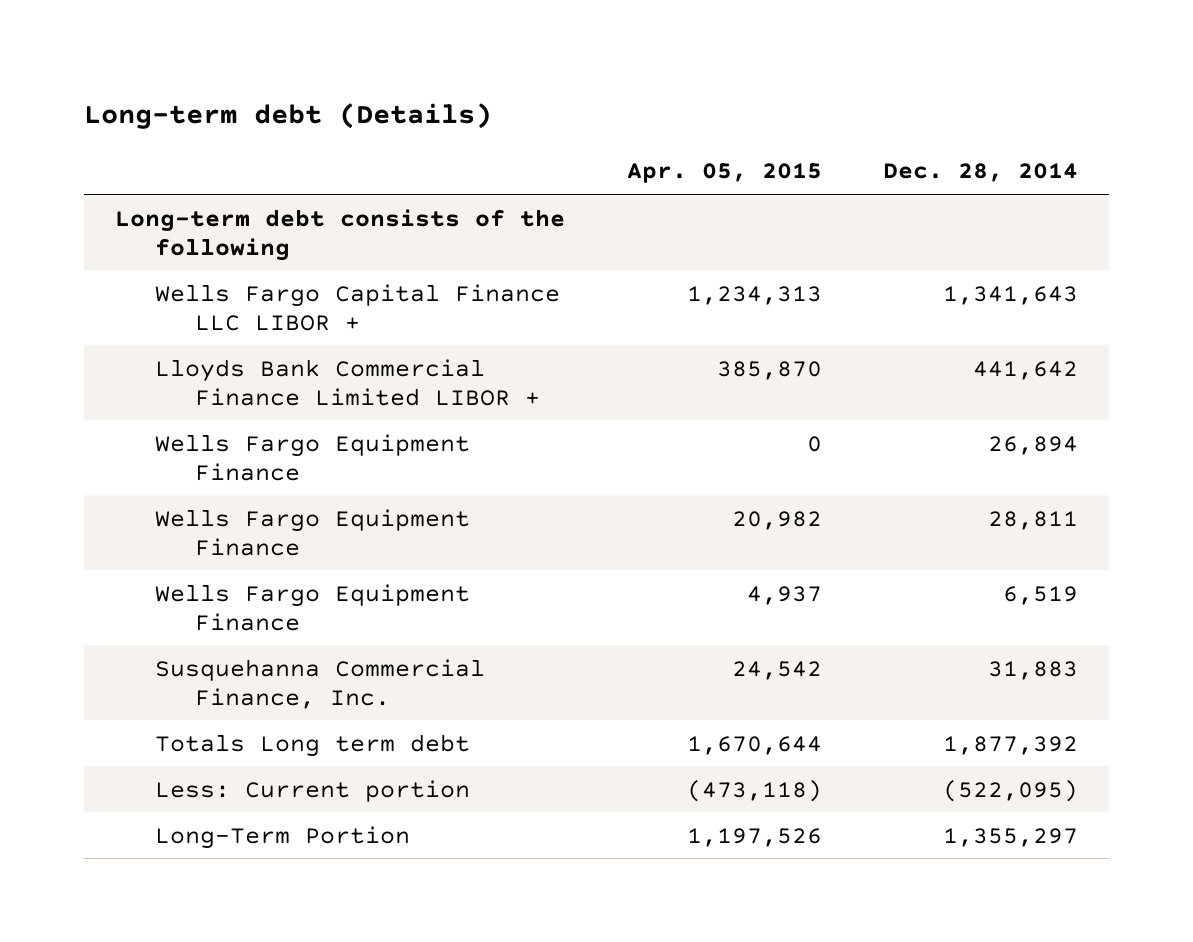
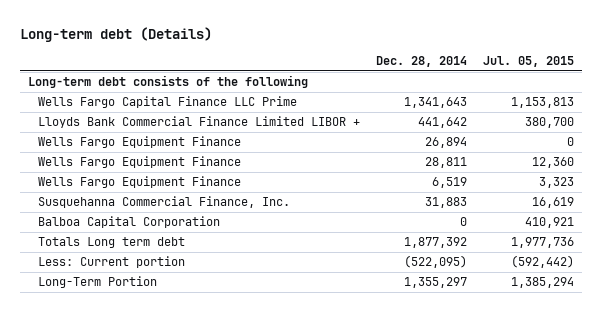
[626,163,822,184] Apr. 05, 2015 -> none
none -> [482,56,574,68] Jul. 05, 2015
[154,283,560,331] Wells Fargo Capital Finance LLC LIBOR + -> [38,96,298,109] Wells Fargo Capital Finance LLC Prime
none -> [38,216,221,229] Balboa Capital Corporation

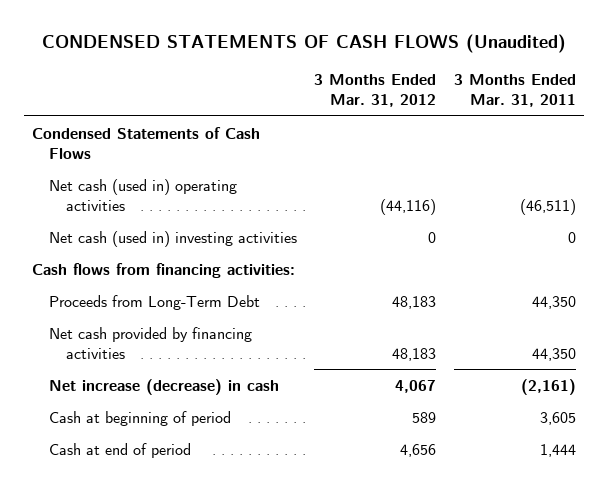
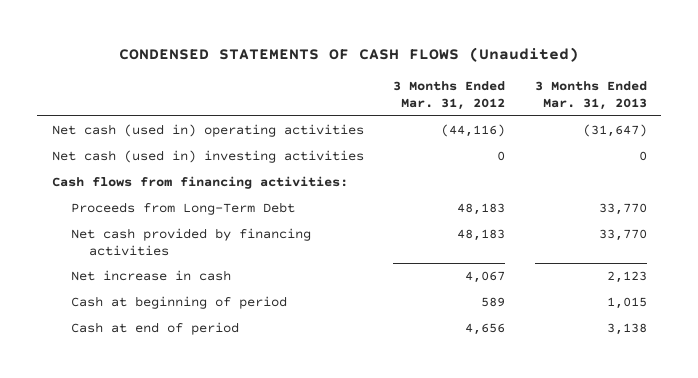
[453,73,576,107] 3 Months Ended Mar. 31, 2011 -> none
none -> [534,81,647,110] 3 Months Ended Mar. 31, 2013
[32,126,261,159] Condensed Statements of Cash Flows -> none
[49,378,280,395] Net increase (decrease) in cash -> [70,269,231,281] Net increase in cash

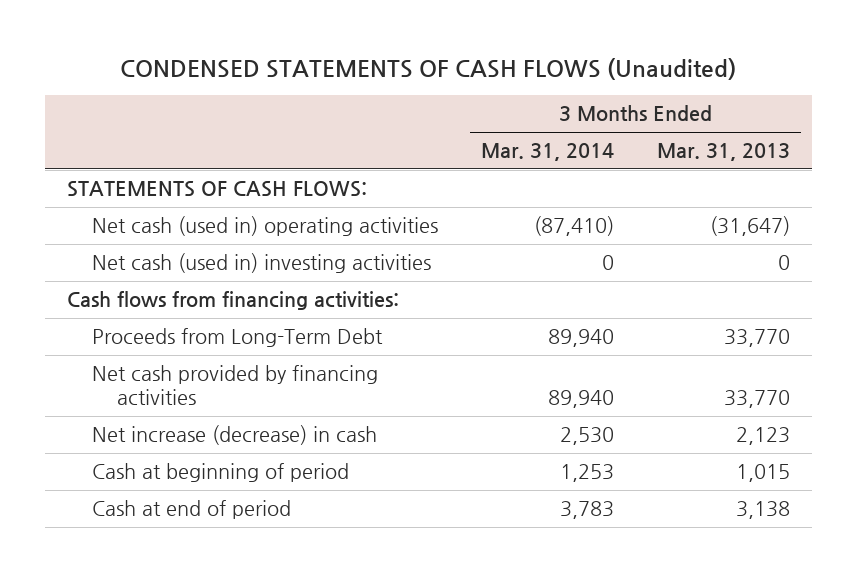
[393,81,506,110] 3 Months Ended Mar. 31, 2012 -> none
none -> [481,143,615,162] Mar. 31, 2014
none -> [66,181,367,198] STATEMENTS OF CASH FLOWS:
[70,269,231,281] Net increase in cash -> [91,425,377,446] Net increase (decrease) in cash

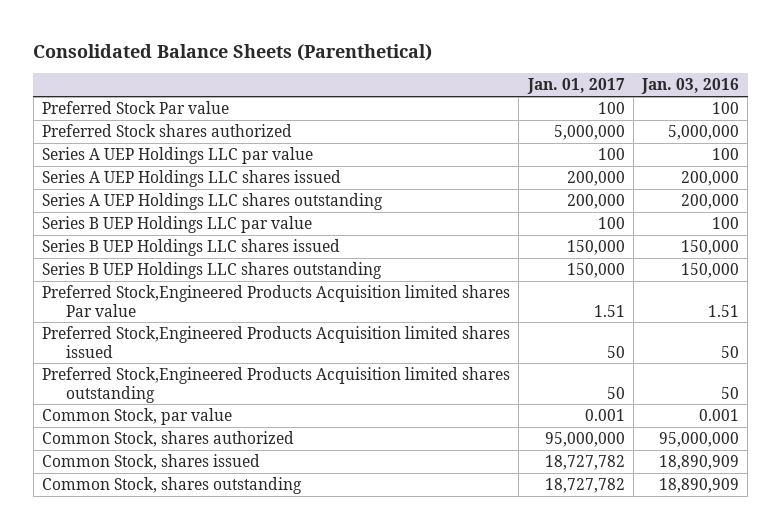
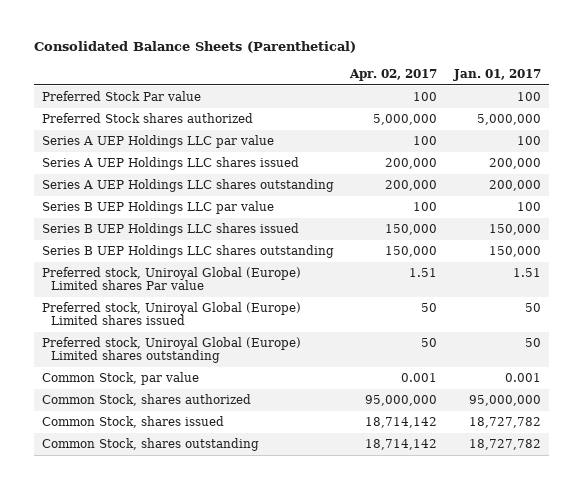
[641,78,740,95] Jan. 03, 2016 -> none
none -> [349,68,438,81] Apr. 02, 2017
[41,285,510,317] Preferred Stock,Engineered Products Acquisition limited shares Par value -> [41,266,301,291] Preferred stock, Uniroyal Global (Europe) Limited shares Par value
[41,326,510,358] Preferred Stock,Engineered Products Acquisition limited shares issued -> [41,301,301,326] Preferred stock, Uniroyal Global (Europe) Limited shares issued
[41,367,510,403] Preferred Stock,Engineered Products Acquisition limited shares outstanding -> [41,336,301,364] Preferred stock, Uniroyal Global (Europe) Limited shares outstanding

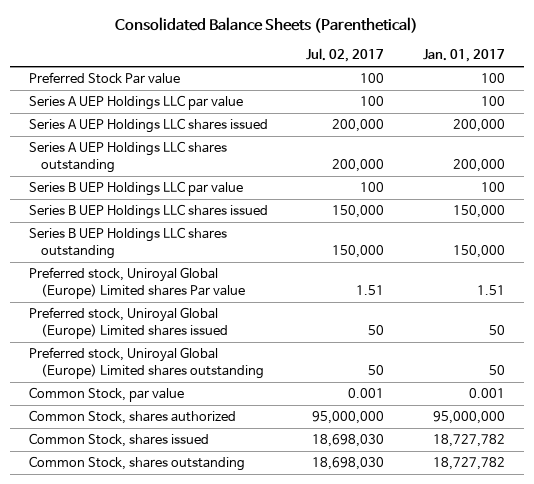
[349,68,438,81] Apr. 02, 2017 -> none
none -> [306,48,385,63] Jul. 02, 2017
[41,112,253,123] Preferred Stock shares authorized -> none

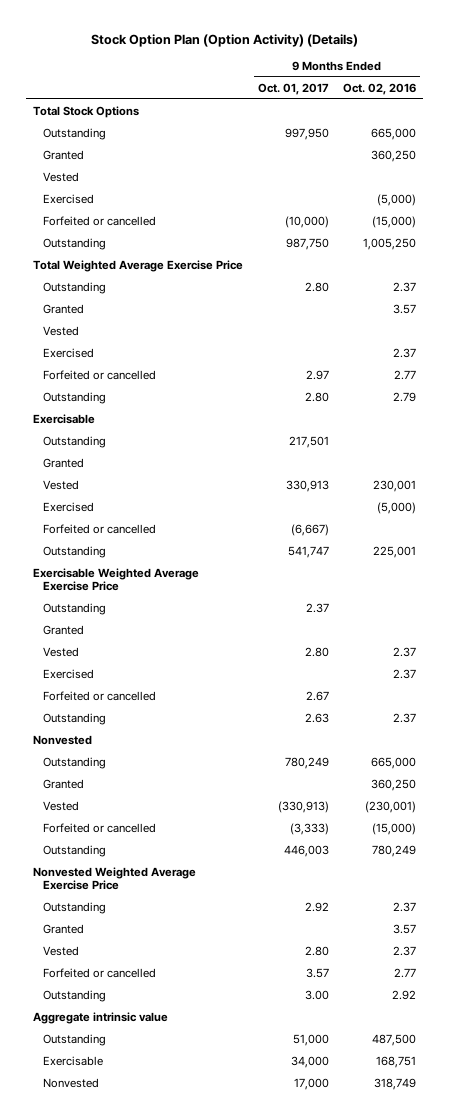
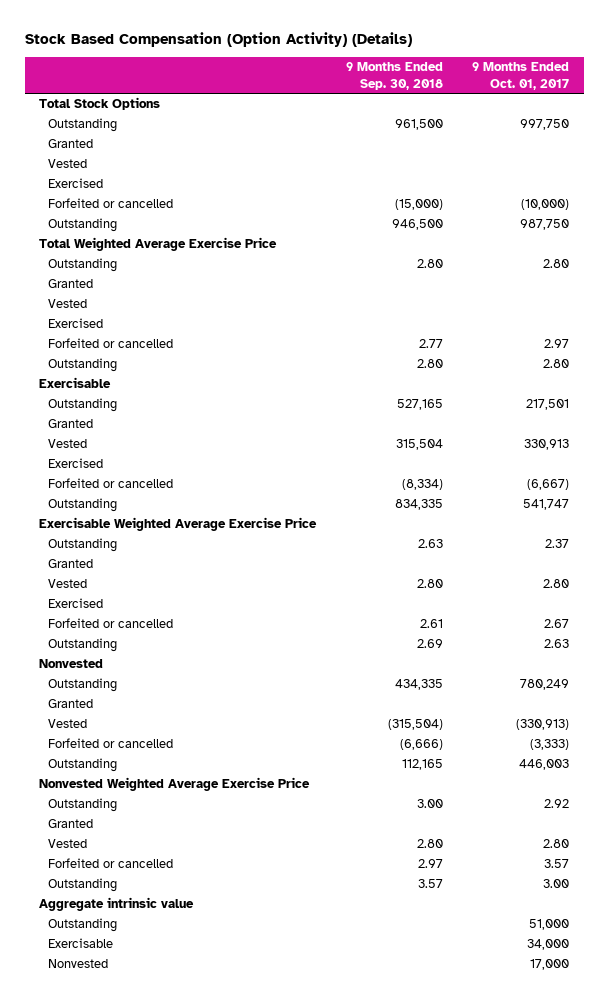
[90,33,358,47] Stock Option Plan (Option Activity) (Details) -> [24,32,412,48] Stock Based Compensation (Option Activity) (Details)
[343,82,417,95] Oct. 02, 2016 -> none
none -> [345,62,443,90] 9 Months Ended Sep. 30, 2018
[284,127,329,140] 997,950 -> [520,119,570,131] 997,750

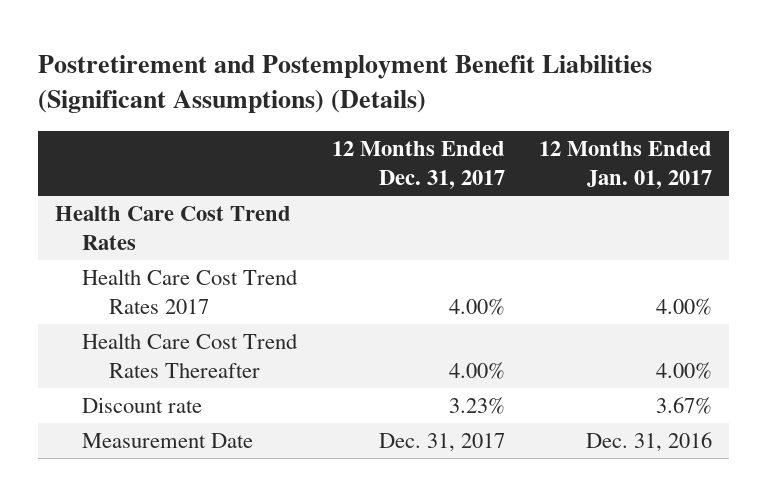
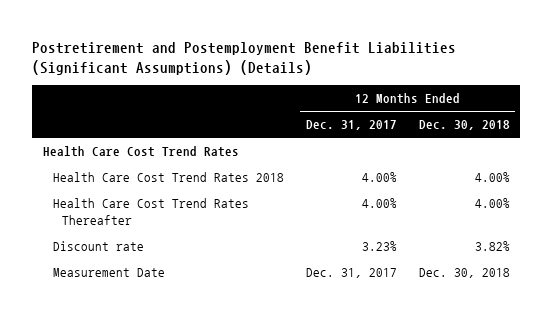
[538,141,712,189] 12 Months Ended Jan. 01, 2017 -> none
none -> [418,120,510,131] Dec. 30, 2018
[82,269,299,314] Health Care Cost Trend Rates 2017 -> [52,172,284,183] Health Care Cost Trend Rates 2018

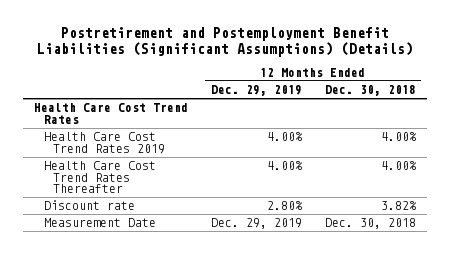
[305,120,397,131] Dec. 31, 2017 -> none
none -> [210,84,302,96] Dec. 29, 2019
[52,172,284,183] Health Care Cost Trend Rates 2018 -> [43,132,166,154] Health Care Cost Trend Rates 2019

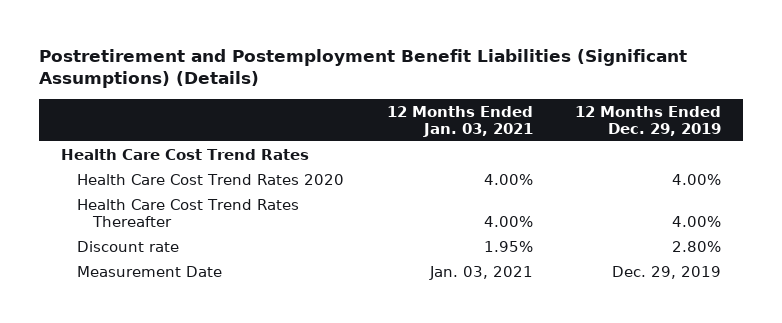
[324,84,416,96] Dec. 30, 2018 -> none
none -> [386,105,533,137] 12 Months Ended Jan. 03, 2021
[43,132,166,154] Health Care Cost Trend Rates 2019 -> [76,173,344,185] Health Care Cost Trend Rates 2020

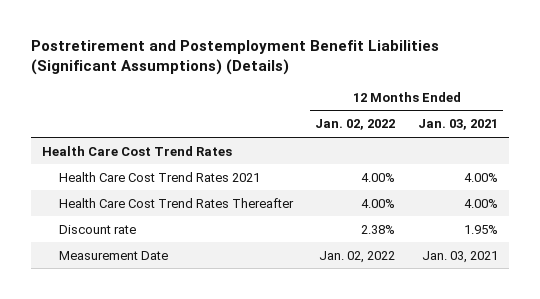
[575,105,722,136] 12 Months Ended Dec. 29, 2019 -> none
none -> [315,119,396,131] Jan. 02, 2022
[76,173,344,185] Health Care Cost Trend Rates 2020 -> [59,171,261,182] Health Care Cost Trend Rates 2021

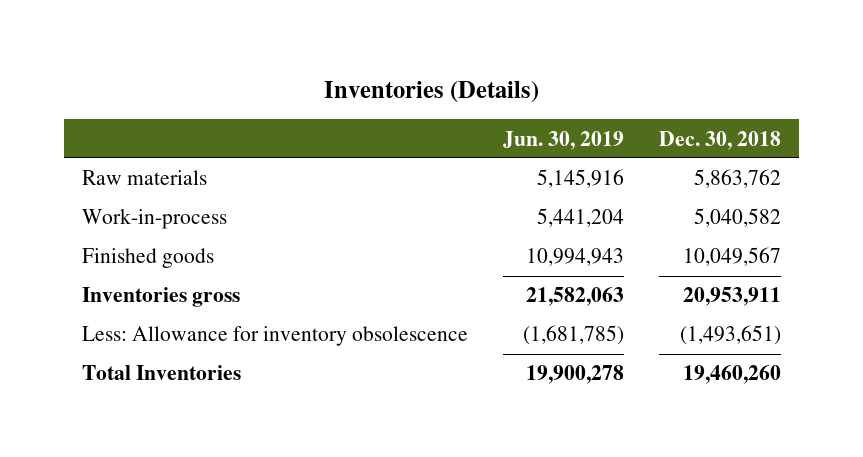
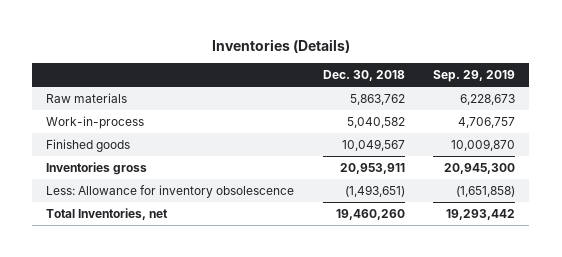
[503,130,625,150] Jun. 30, 2019 -> none
none -> [433,70,516,83] Sep. 29, 2019
[81,365,241,381] Total Inventories -> [46,207,169,220] Total Inventories, net

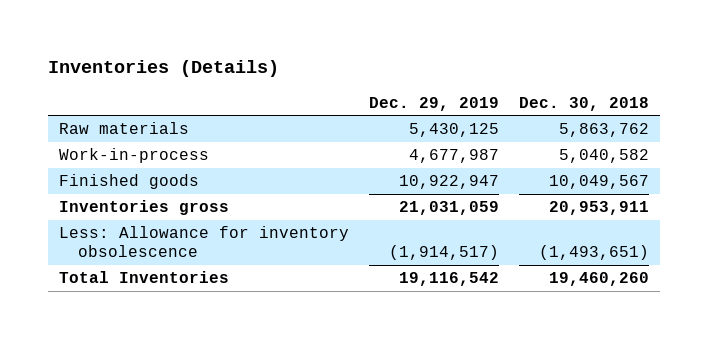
[433,70,516,83] Sep. 29, 2019 -> none
none -> [368,96,499,111] Dec. 29, 2019
[46,207,169,220] Total Inventories, net -> [58,271,229,284] Total Inventories

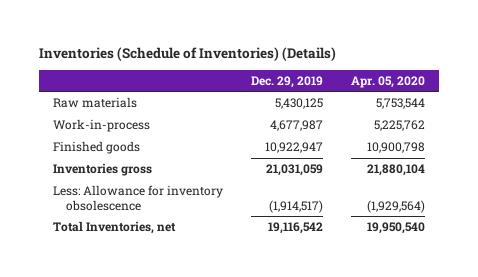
[48,60,280,78] Inventories (Details) -> [39,46,337,61] Inventories (Schedule of Inventories) (Details)
[519,96,650,111] Dec. 30, 2018 -> none
none -> [351,75,426,88] Apr. 05, 2020
[58,271,229,284] Total Inventories -> [53,221,177,235] Total Inventories, net

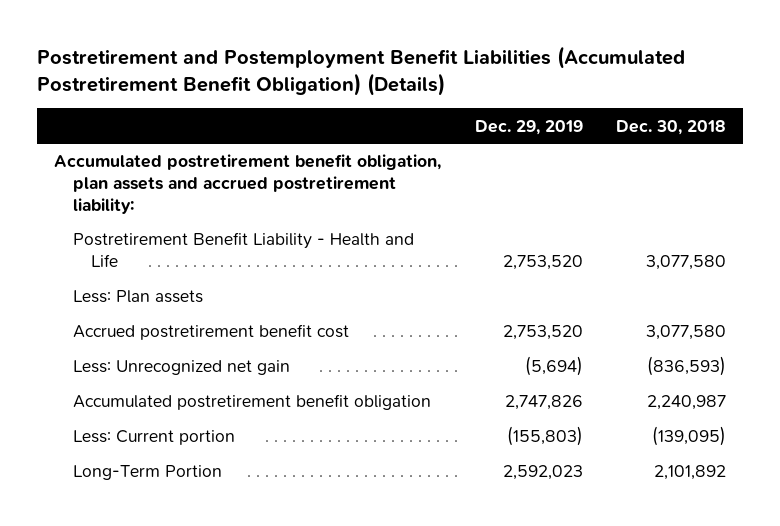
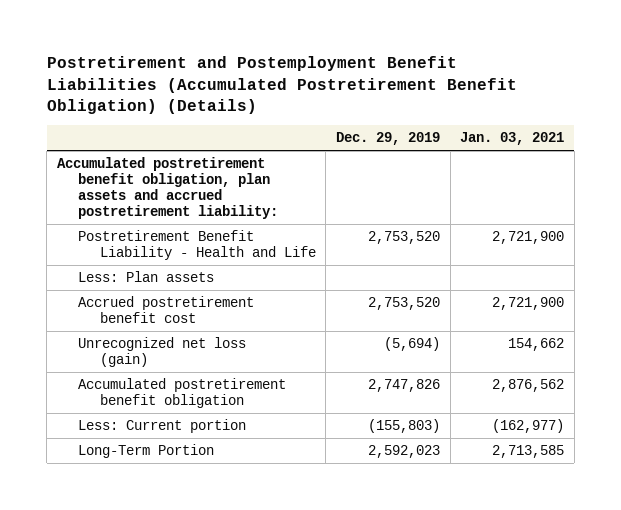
[616,119,727,135] Dec. 30, 2018 -> none
none -> [460,132,565,146] Jan. 03, 2021
[72,360,290,376] Less: Unrecognized net gain -> [78,337,247,368] Unrecognized net loss (gain)

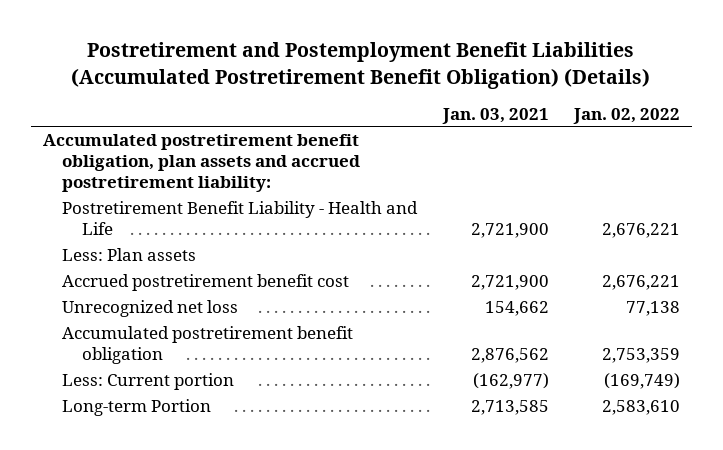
[336,132,441,146] Dec. 29, 2019 -> none
none -> [572,107,680,124] Jan. 02, 2022
[78,337,247,368] Unrecognized net loss (gain) -> [62,300,239,318] Unrecognized net loss
[78,444,215,459] Long-Term Portion -> [62,399,212,417] Long-term Portion

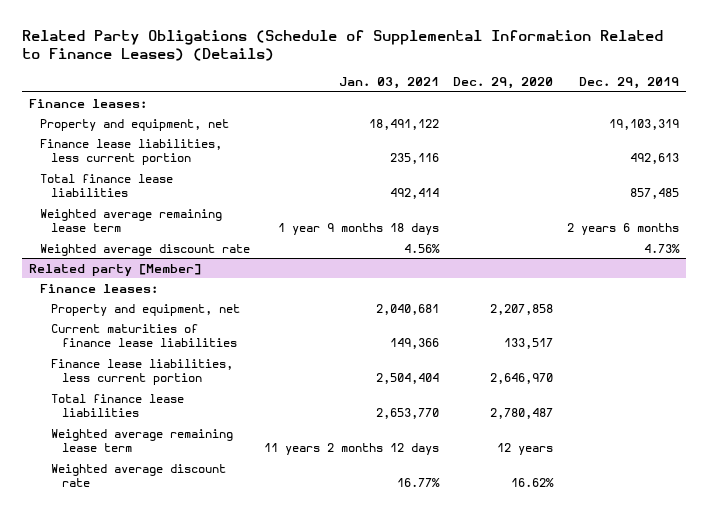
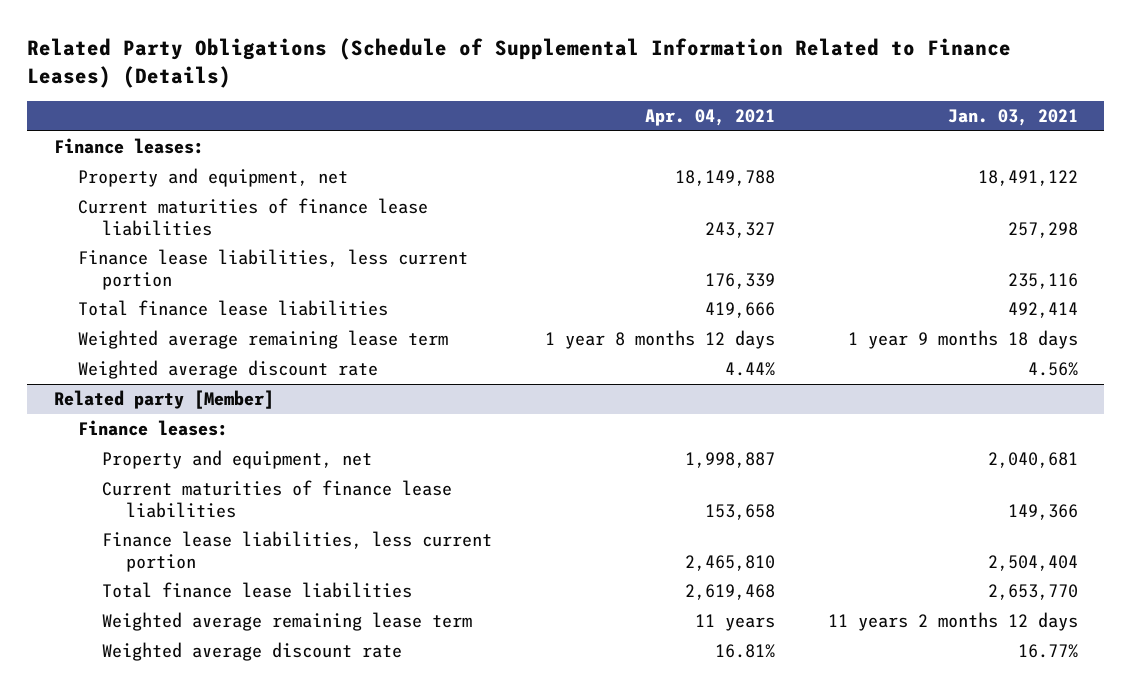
[452,77,553,90] Dec. 29, 2020 -> none
[578,77,679,90] Dec. 29, 2019 -> none
none -> [645,108,776,126] Apr. 04, 2021
none -> [77,198,428,236] Current maturities of finance lease liabilities

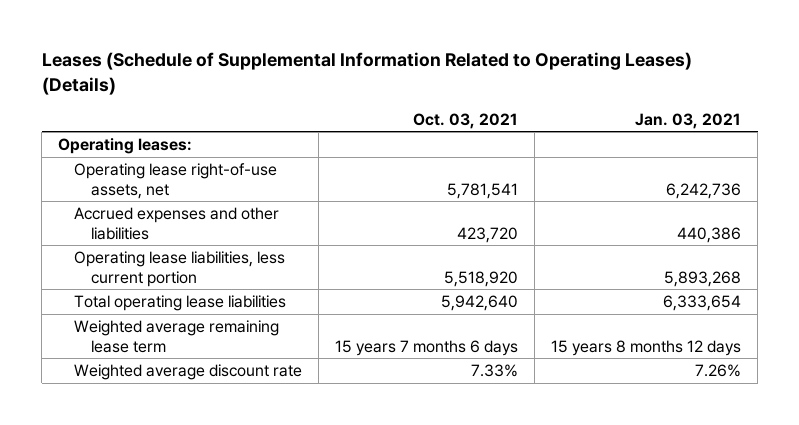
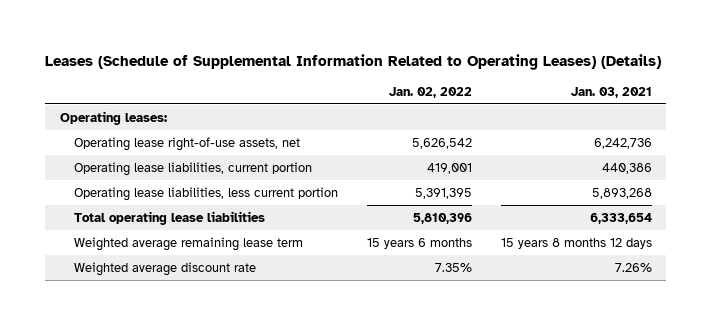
[413,112,519,129] Oct. 03, 2021 -> none
none -> [389,86,473,98] Jan. 02, 2022
[74,206,280,240] Accrued expenses and other liabilities -> [74,161,313,176] Operating lease liabilities, current portion

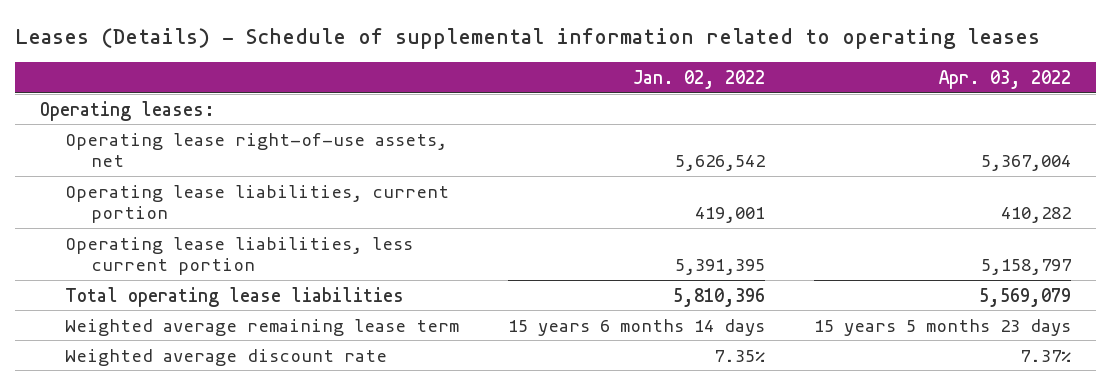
[45,53,662,70] Leases (Schedule of Supplemental Information Related to Operating Leases) (Details) -> [15,27,1041,49] Leases (Details) - Schedule of supplemental information related to operating leases
[570,86,652,98] Jan. 03, 2021 -> none
none -> [939,69,1072,89] Apr. 03, 2022
[367,237,473,249] 15 years 6 months -> [508,318,766,336] 15 years 6 months 14 days

